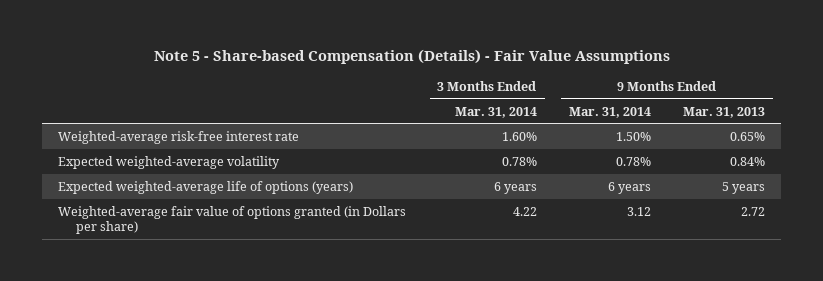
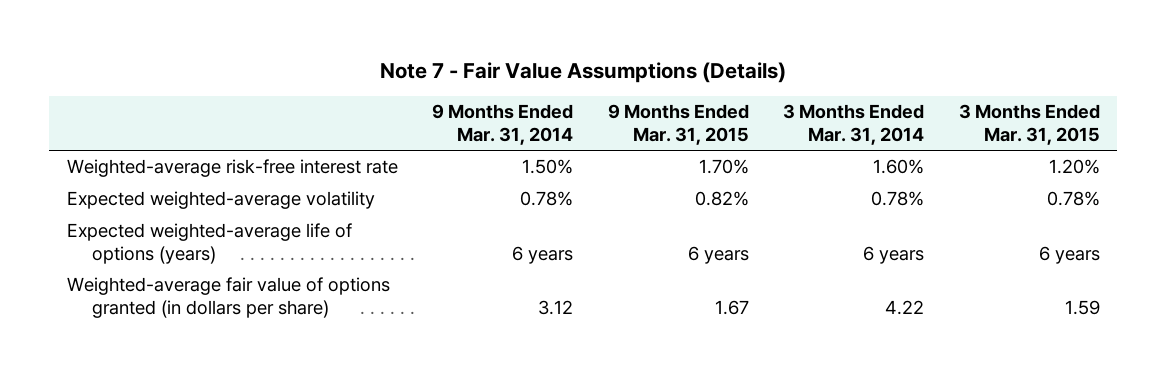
[153,49,670,65] Note 5 - Share-based Compensation (Details) - Fair Value Assumptions -> [380,61,787,83] Note 7 - Fair Value Assumptions (Details)
[683,106,766,118] Mar. 31, 2013 -> none
none -> [607,104,749,145] 9 Months Ended Mar. 31, 2015
none -> [958,104,1100,145] 3 Months Ended Mar. 31, 2015
[57,205,406,235] Weighted-average fair value of options granted (in Dollars per share) -> [66,277,390,318] Weighted-average fair value of options granted (in dollars per share)

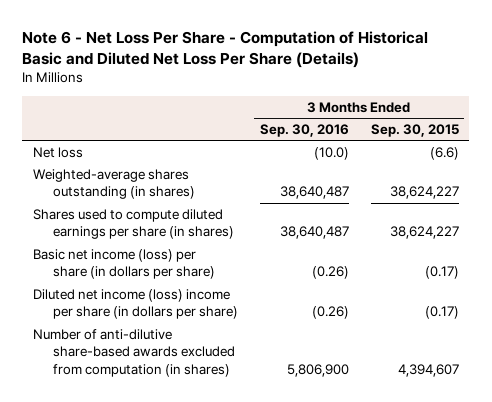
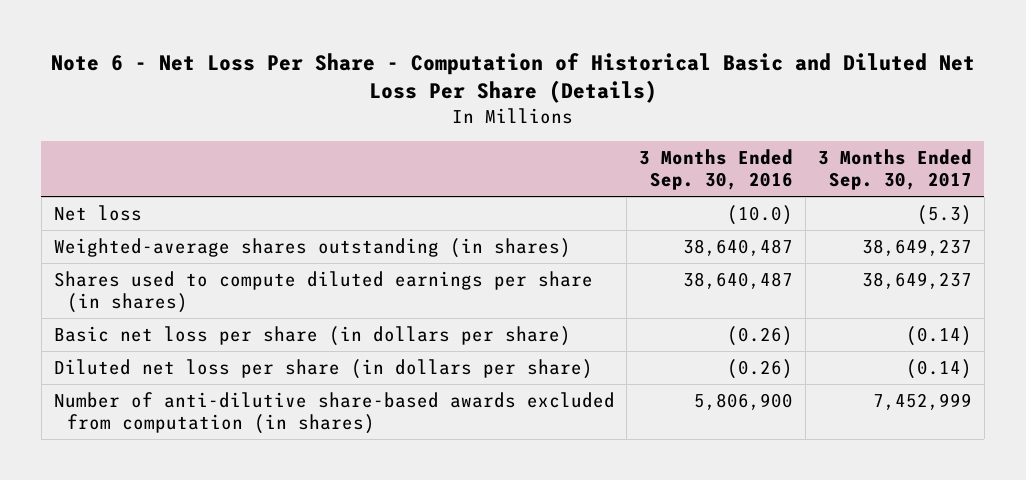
[370,124,459,138] Sep. 30, 2015 -> none
none -> [817,148,972,191] 3 Months Ended Sep. 30, 2017
[32,248,216,280] Basic net income (loss) per share (in dollars per share) -> [53,325,571,346] Basic net loss per share (in dollars per share)
[32,288,239,320] Diluted net income (loss) income per share (in dollars per share) -> [53,358,593,379] Diluted net loss per share (in dollars per share)

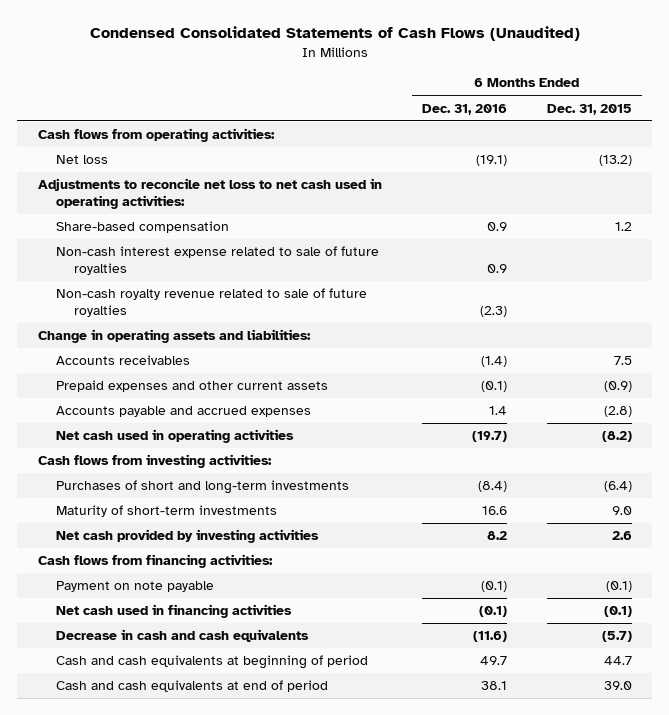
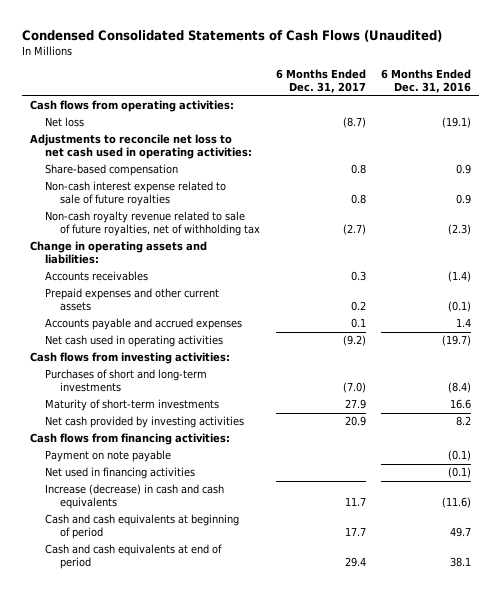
[546,103,632,115] Dec. 31, 2015 -> none
none -> [275,69,366,94] 6 Months Ended Dec. 31, 2017
[55,288,367,318] Non-cash royalty revenue related to sale of future royalties -> [45,211,261,237] Non-cash royalty revenue related to sale of future royalties, net of withholding tax
[55,604,292,619] Net cash used in financing activities -> [45,467,196,480] Net used in financing activities
[55,629,309,643] Decrease in cash and cash equivalents -> [45,484,225,510] Increase (decrease) in cash and cash equivalents

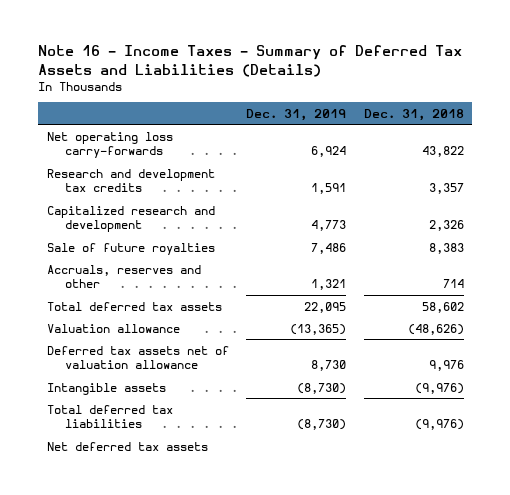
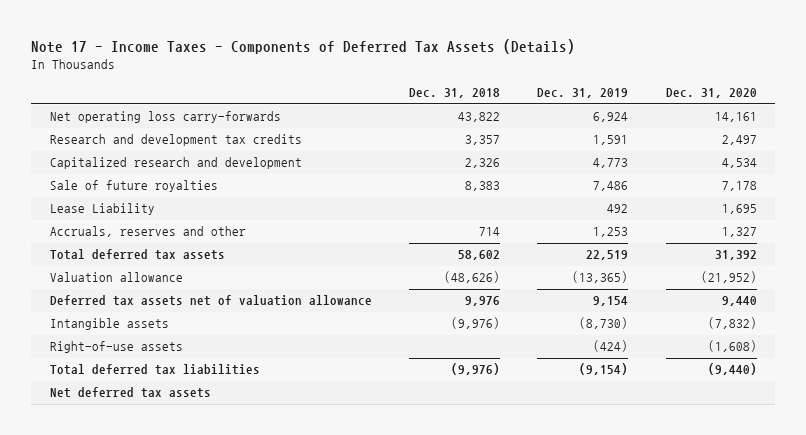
[38,45,463,77] Note 16 - Income Taxes - Summary of Deferred Tax Assets and Liabilities (Details) -> [31,38,576,54] Note 17 - Income Taxes - Components of Deferred Tax Assets (Details)
none -> [665,88,757,99] Dec. 31, 2020
none -> [49,203,155,216] Lease Liability
[311,279,347,291] 1,321 -> [593,227,629,238] 1,253
[304,301,347,313] 22,095 -> [586,250,629,261] 22,519
[311,360,347,372] 8,730 -> [593,296,629,307] 9,154
none -> [49,341,183,354] Right-of-use assets
[297,419,347,431] (8,730) -> [579,363,629,376] (9,154)

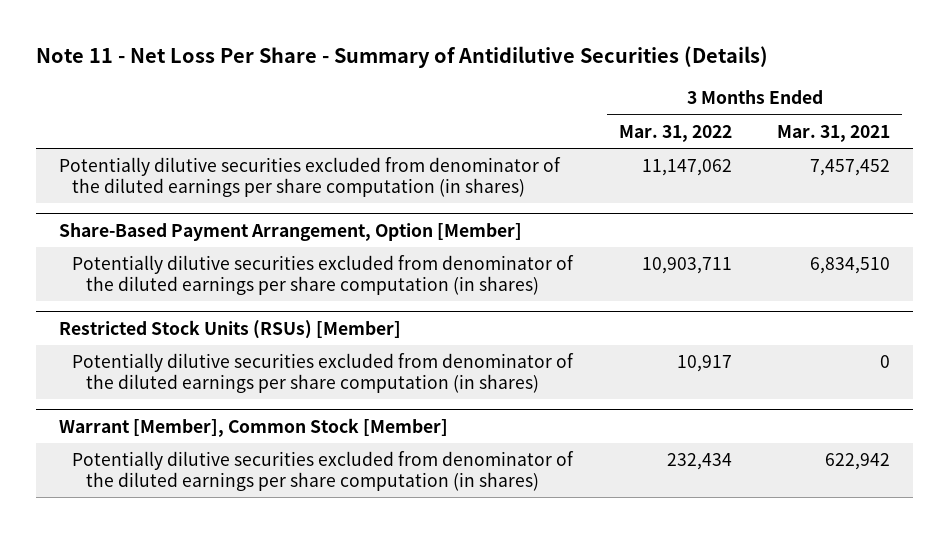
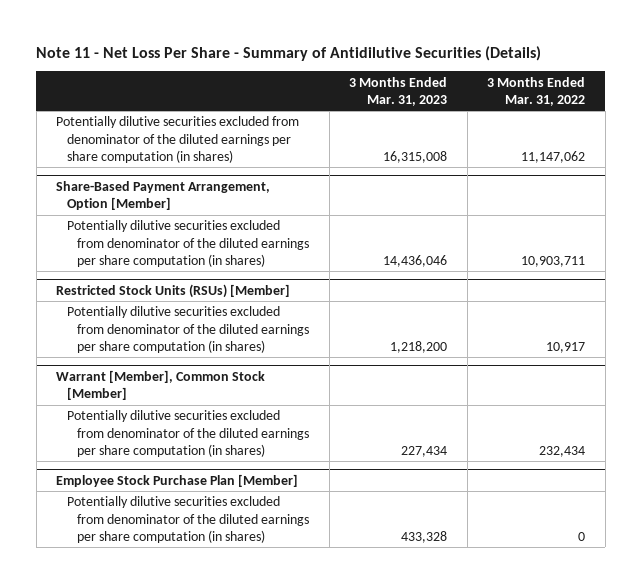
[777,124,891,142] Mar. 31, 2021 -> none
none -> [349,76,448,107] 3 Months Ended Mar. 31, 2023
none -> [56,474,299,488] Employee Stock Purchase Plan [Member]
none -> [66,496,310,543] Potentially dilutive securities excluded from denominator of the diluted earnings per share computation (in shares)

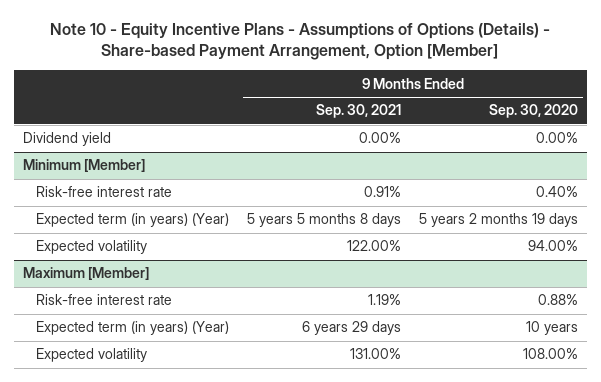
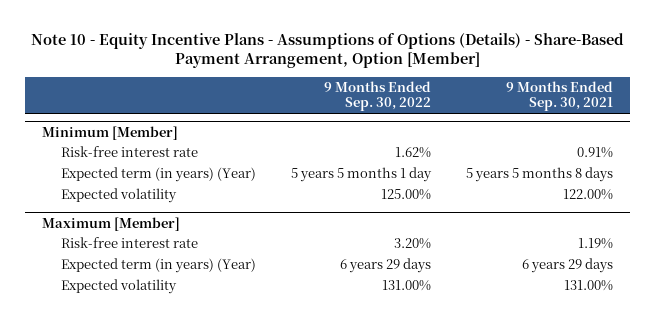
[50,23,551,61] Note 10 - Equity Incentive Plans - Assumptions of Options (Details) - Share-based Payment Arrangement, Option [Member] -> [30,32,624,69] Note 10 - Equity Incentive Plans - Assumptions of Options (Details) - Share-Based Payment Arrangement, Option [Member]
[489,104,579,119] Sep. 30, 2020 -> none
none -> [324,81,432,112] 9 Months Ended Sep. 30, 2022
[22,132,111,147] Dividend yield -> none

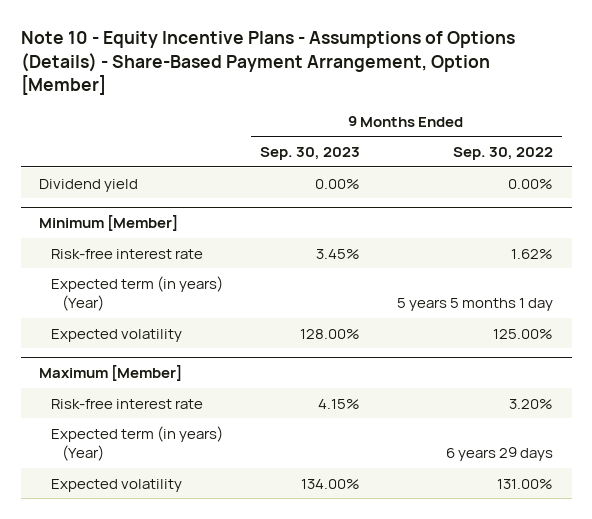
[506,81,614,112] 9 Months Ended Sep. 30, 2021 -> none
none -> [259,147,360,161] Sep. 30, 2023
none -> [39,178,139,192] Dividend yield

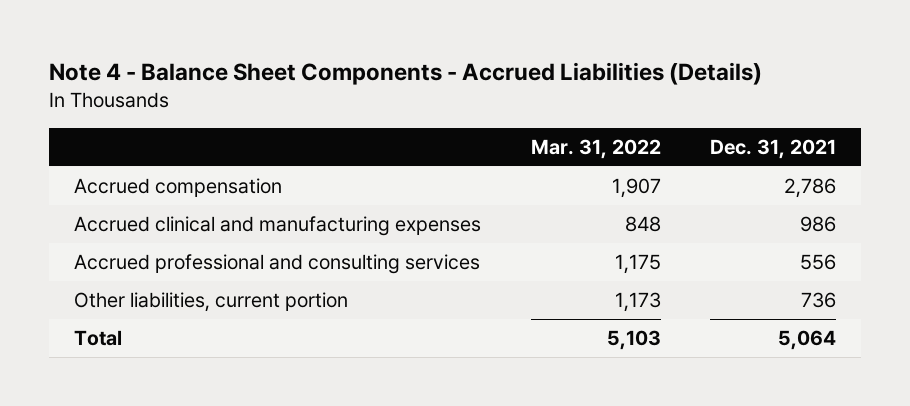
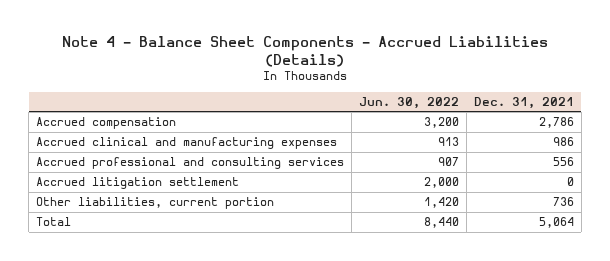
[530,138,661,159] Mar. 31, 2022 -> none
none -> [359,97,460,110] Jun. 30, 2022
none -> [36,177,240,190] Accrued litigation settlement

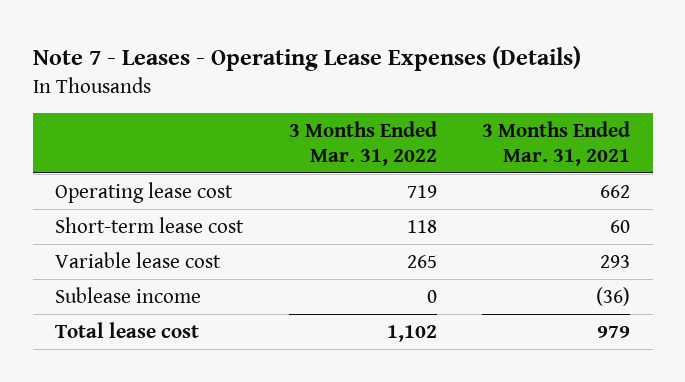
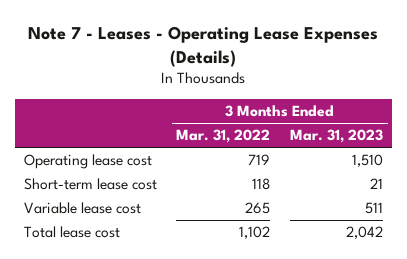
[482,121,631,166] 3 Months Ended Mar. 31, 2021 -> none
none -> [289,129,383,144] Mar. 31, 2023
[55,286,202,303] Sublease income -> none

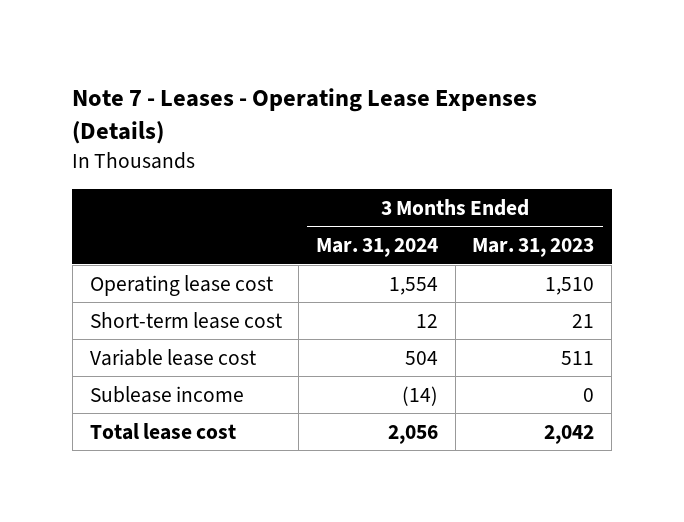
[176,129,271,144] Mar. 31, 2022 -> none
none -> [316,238,439,258] Mar. 31, 2024
none -> [89,385,244,403] Sublease income

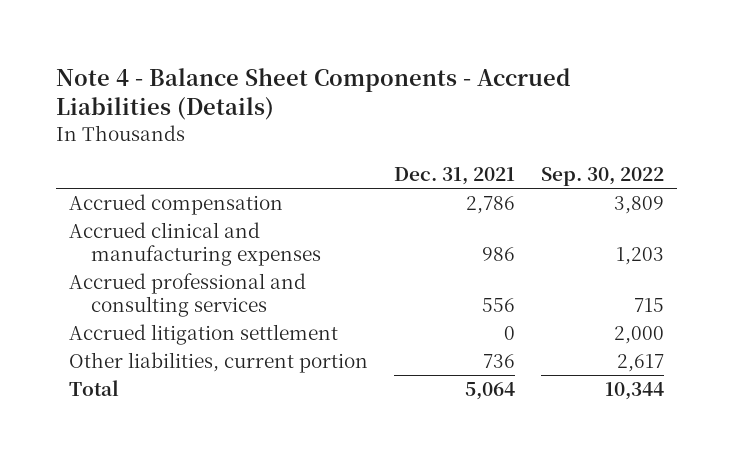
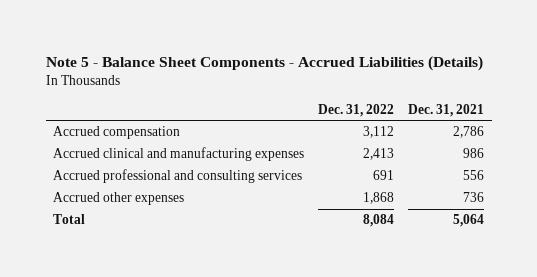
[56,67,571,121] Note 4 - Balance Sheet Components - Accrued Liabilities (Details) -> [45,55,483,71] Note 5 - Balance Sheet Components - Accrued Liabilities (Details)
[540,167,664,187] Sep. 30, 2022 -> none
none -> [318,104,395,118] Dec. 31, 2022
[69,323,339,345] Accrued litigation settlement -> none
[69,351,369,373] Other liabilities, current portion -> [52,192,184,206] Accrued other expenses

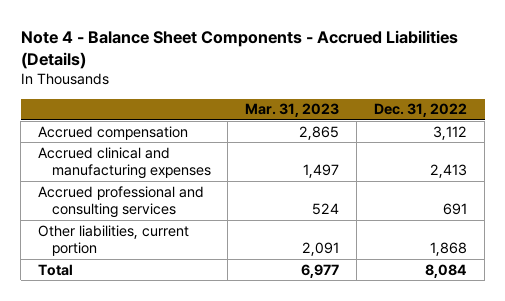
[45,55,483,71] Note 5 - Balance Sheet Components - Accrued Liabilities (Details) -> [20,29,458,70] Note 4 - Balance Sheet Components - Accrued Liabilities (Details)
[408,104,485,118] Dec. 31, 2021 -> none
none -> [245,103,340,118] Mar. 31, 2023
[52,192,184,206] Accrued other expenses -> [38,224,190,257] Other liabilities, current portion

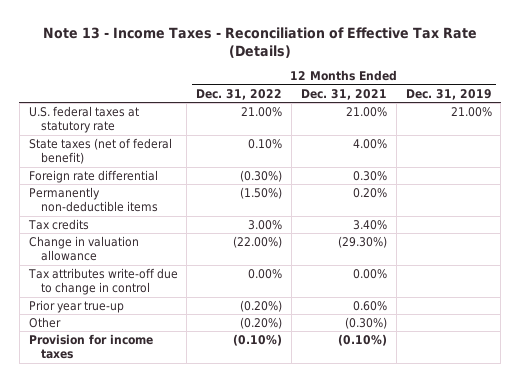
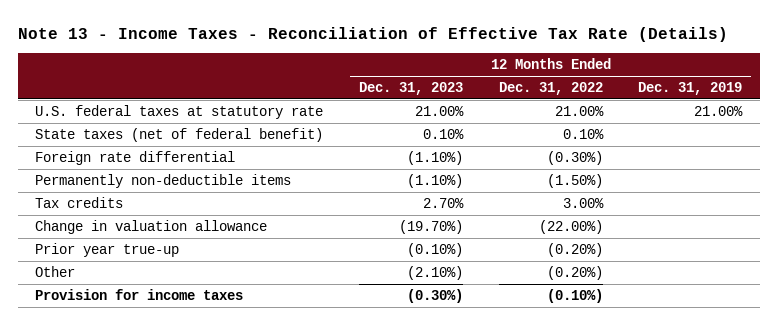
[300,88,387,100] Dec. 31, 2021 -> none
none -> [359,82,464,96] Dec. 31, 2023
[27,268,178,296] Tax attributes write-off due to change in control -> none

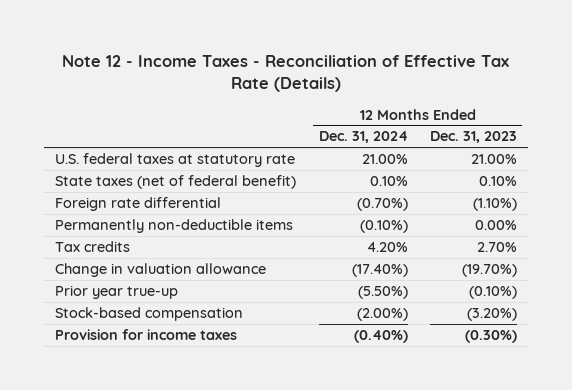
[17,27,728,43] Note 13 - Income Taxes - Reconciliation of Effective Tax Rate (Details) -> [62,54,510,93] Note 12 - Income Taxes - Reconciliation of Effective Tax Rate (Details)
[498,82,603,96] Dec. 31, 2022 -> none
[638,82,743,96] Dec. 31, 2019 -> none
none -> [318,131,408,144] Dec. 31, 2024
[407,174,464,189] (1.10%) -> [474,219,517,230] 0.00%
[35,266,76,278] Other -> none
none -> [55,306,244,321] Stock-based compensation

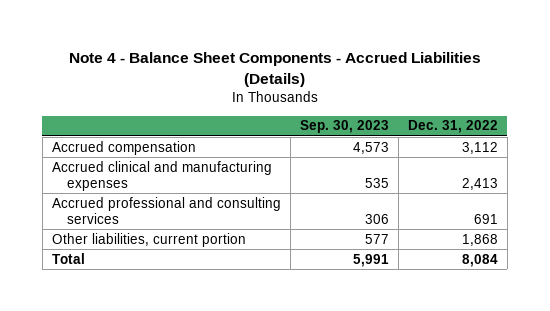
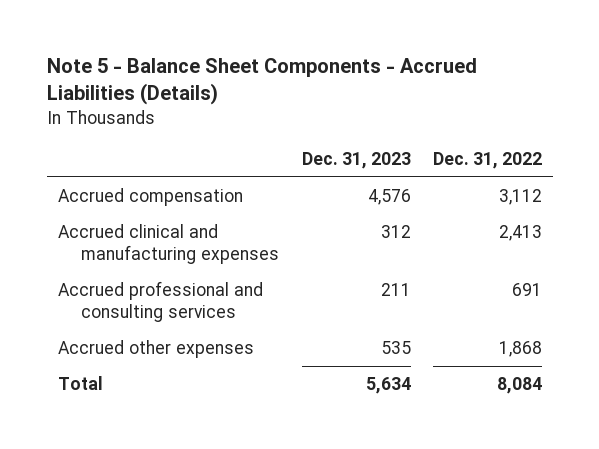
[68,52,481,88] Note 4 - Balance Sheet Components - Accrued Liabilities (Details) -> [46,58,477,106] Note 5 - Balance Sheet Components - Accrued Liabilities (Details)
[299,120,389,134] Sep. 30, 2023 -> none
none -> [301,151,411,169] Dec. 31, 2023
[51,232,246,247] Other liabilities, current portion -> [57,339,254,358] Accrued other expenses

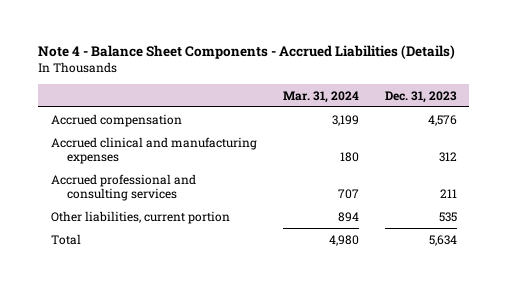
[46,58,477,106] Note 5 - Balance Sheet Components - Accrued Liabilities (Details) -> [37,45,455,60] Note 4 - Balance Sheet Components - Accrued Liabilities (Details)
[432,151,542,169] Dec. 31, 2022 -> none
none -> [282,90,359,103] Mar. 31, 2024
[57,339,254,358] Accrued other expenses -> [50,210,230,224] Other liabilities, current portion

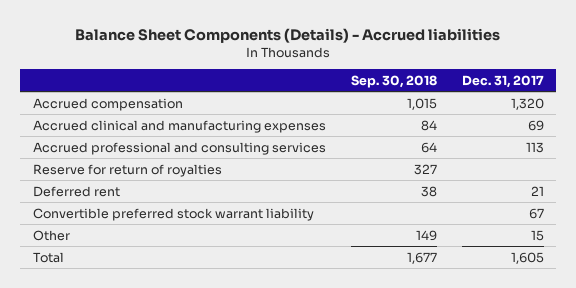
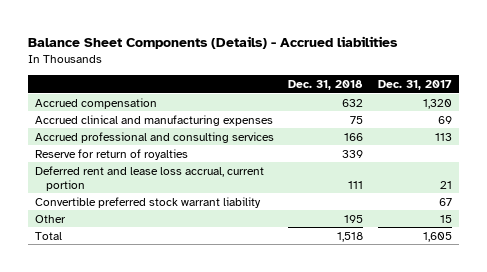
[350,74,437,88] Sep. 30, 2018 -> none
none -> [288,79,364,90] Dec. 31, 2018
[32,185,120,197] Deferred rent -> [35,165,265,191] Deferred rent and lease loss accrual, current portion

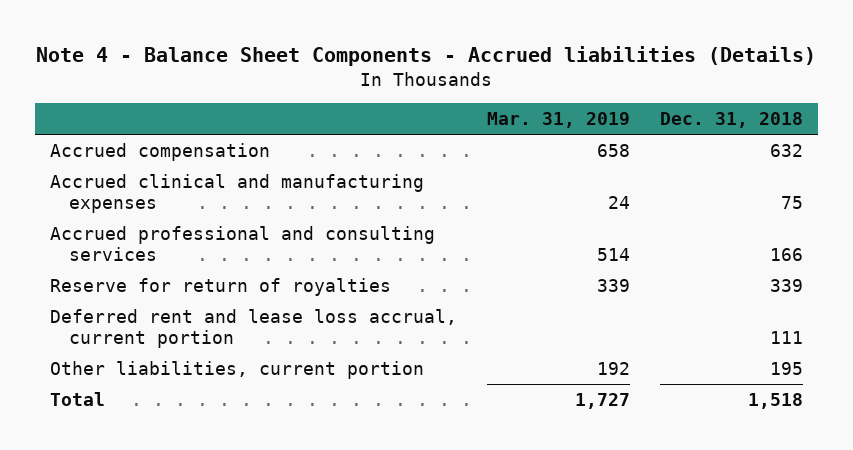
[28,35,399,49] Balance Sheet Components (Details) - Accrued liabilities -> [36,46,817,67] Note 4 - Balance Sheet Components - Accrued liabilities (Details)
[377,79,452,90] Dec. 31, 2017 -> none
none -> [486,112,630,129] Mar. 31, 2019
[35,196,262,208] Convertible preferred stock warrant liability -> none
[35,214,67,223] Other -> [49,360,424,379] Other liabilities, current portion

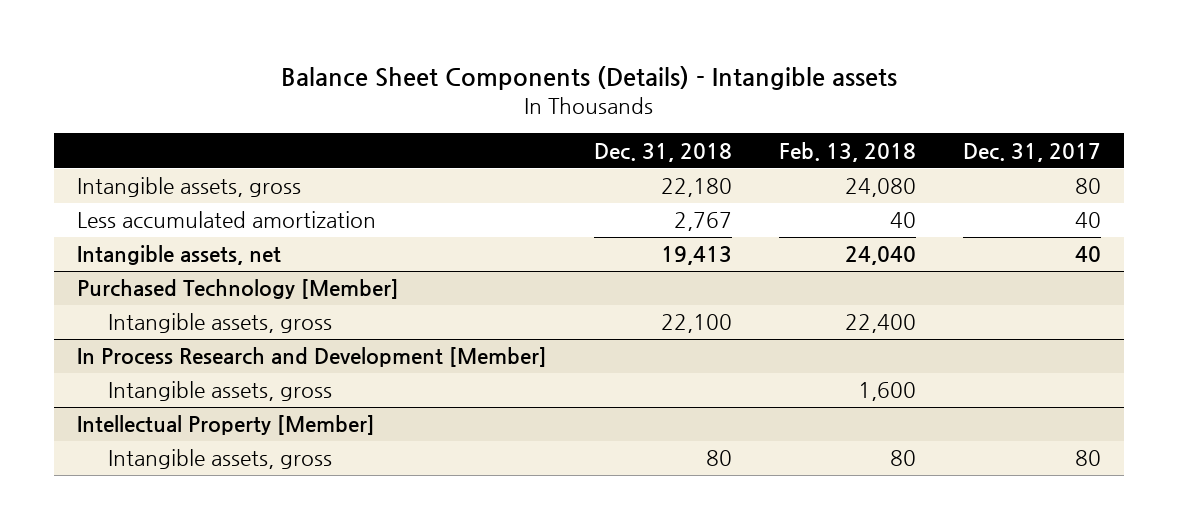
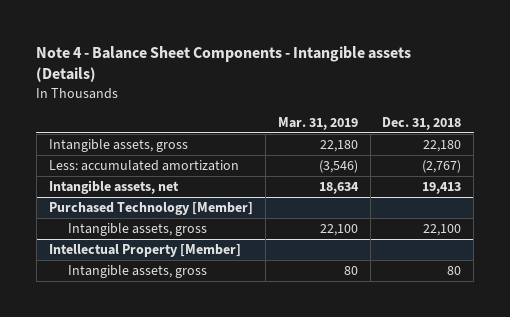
[280,66,897,91] Balance Sheet Components (Details) - Intangible assets -> [36,45,412,83] Note 4 - Balance Sheet Components - Intangible assets (Details)
[778,141,916,162] Feb. 13, 2018 -> none
[962,142,1101,162] Dec. 31, 2017 -> none
none -> [277,116,358,130] Mar. 31, 2019
[77,211,377,229] Less accumulated amortization -> [48,160,239,172] Less: accumulated amortization
[674,212,733,232] 2,767 -> [422,160,462,174] (2,767)
[77,347,548,368] In Process Research and Development [Member] -> none
[107,381,332,402] Intangible assets, gross -> none

